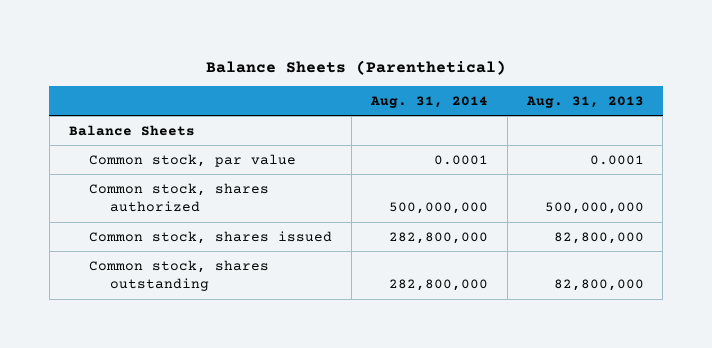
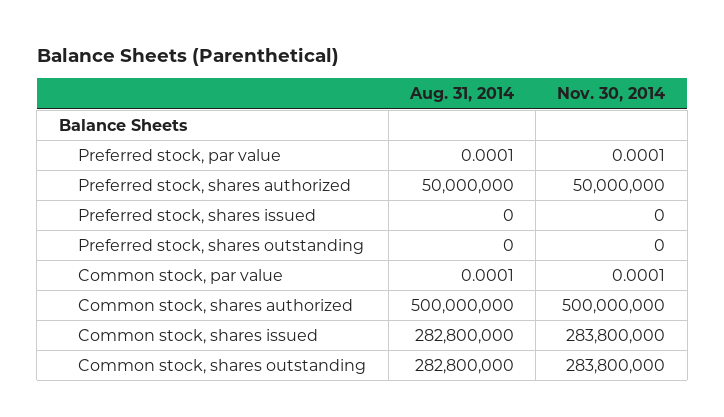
[525,95,644,108] Aug. 31, 2013 -> none
none -> [557,87,666,103] Nov. 30, 2014
none -> [78,148,282,164] Preferred stock, par value
none -> [78,178,352,194] Preferred stock, shares authorized
none -> [78,208,317,224] Preferred stock, shares issued
none -> [78,238,365,254] Preferred stock, shares outstanding

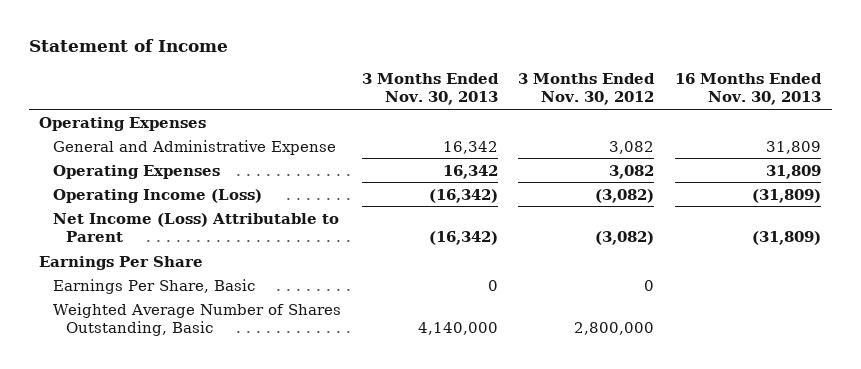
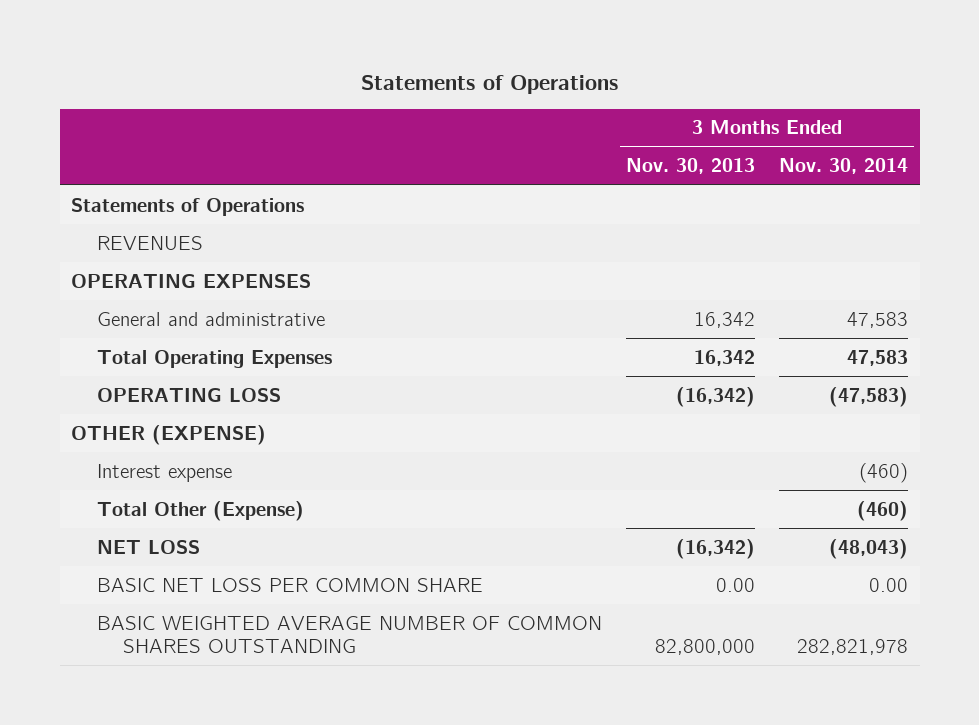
[29,38,229,52] Statement of Income -> [360,74,618,94] Statements of Operations
[518,72,656,106] 3 Months Ended Nov. 30, 2012 -> none
[675,72,823,106] 16 Months Ended Nov. 30, 2013 -> none
none -> [779,158,909,175] Nov. 30, 2014
[39,255,204,270] Earnings Per Share -> none
none -> [71,197,305,216] Statements of Operations
none -> [97,235,204,250] REVENUES
[39,116,207,131] Operating Expenses -> [71,273,312,288] OPERATING EXPENSES
[52,139,336,155] General and Administrative Expense -> [97,311,326,326] General and administrative
[52,164,220,179] Operating Expenses -> [97,349,333,368] Total Operating Expenses
[52,188,262,203] Operating Income (Loss) -> [97,387,282,402] OPERATING LOSS
none -> [71,424,267,445] OTHER (EXPENSE)
none -> [97,463,233,482] Interest expense
none -> [97,500,305,521] Total Other (Expense)
[52,212,339,242] Net Income (Loss) Attributable to Parent -> [97,539,201,554] NET LOSS
[52,278,255,294] Earnings Per Share, Basic -> [97,577,484,592] BASIC NET LOSS PER COMMON SHARE
[487,279,498,291] 0 -> [716,577,756,592] 0.00
[52,302,341,336] Weighted Average Number of Shares Outstanding, Basic -> [97,615,603,654] BASIC WEIGHTED AVERAGE NUMBER OF COMMON SHARES OUTSTANDING
[417,321,498,335] 4,140,000 -> [655,639,756,656] 82,800,000

